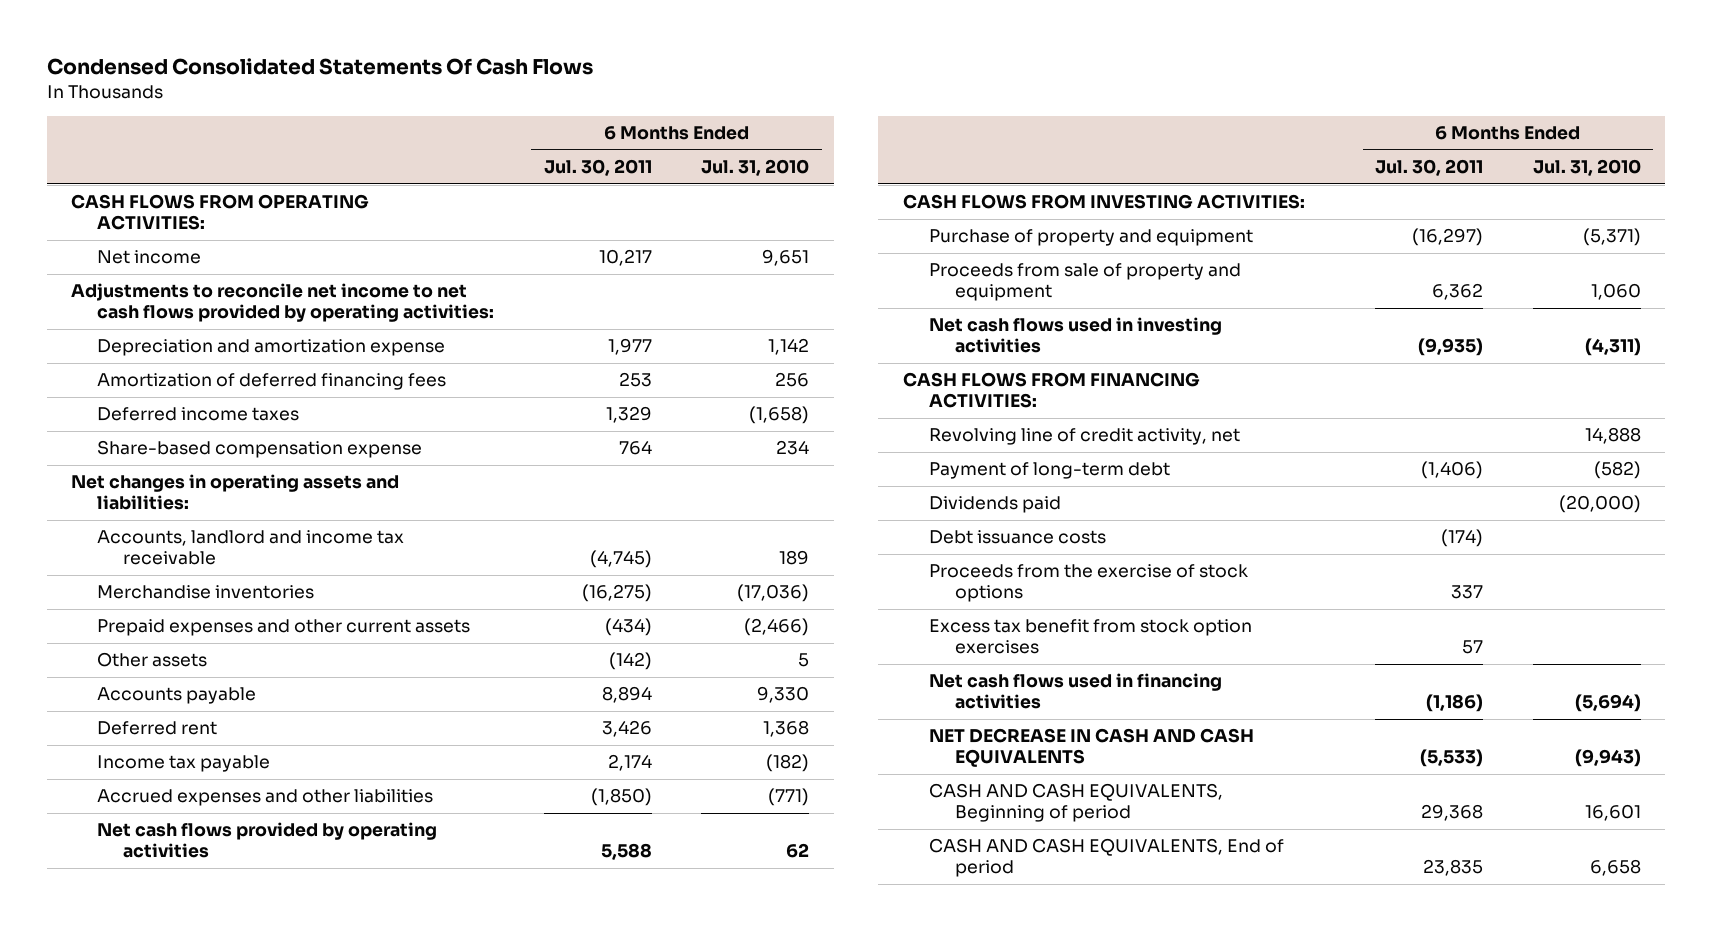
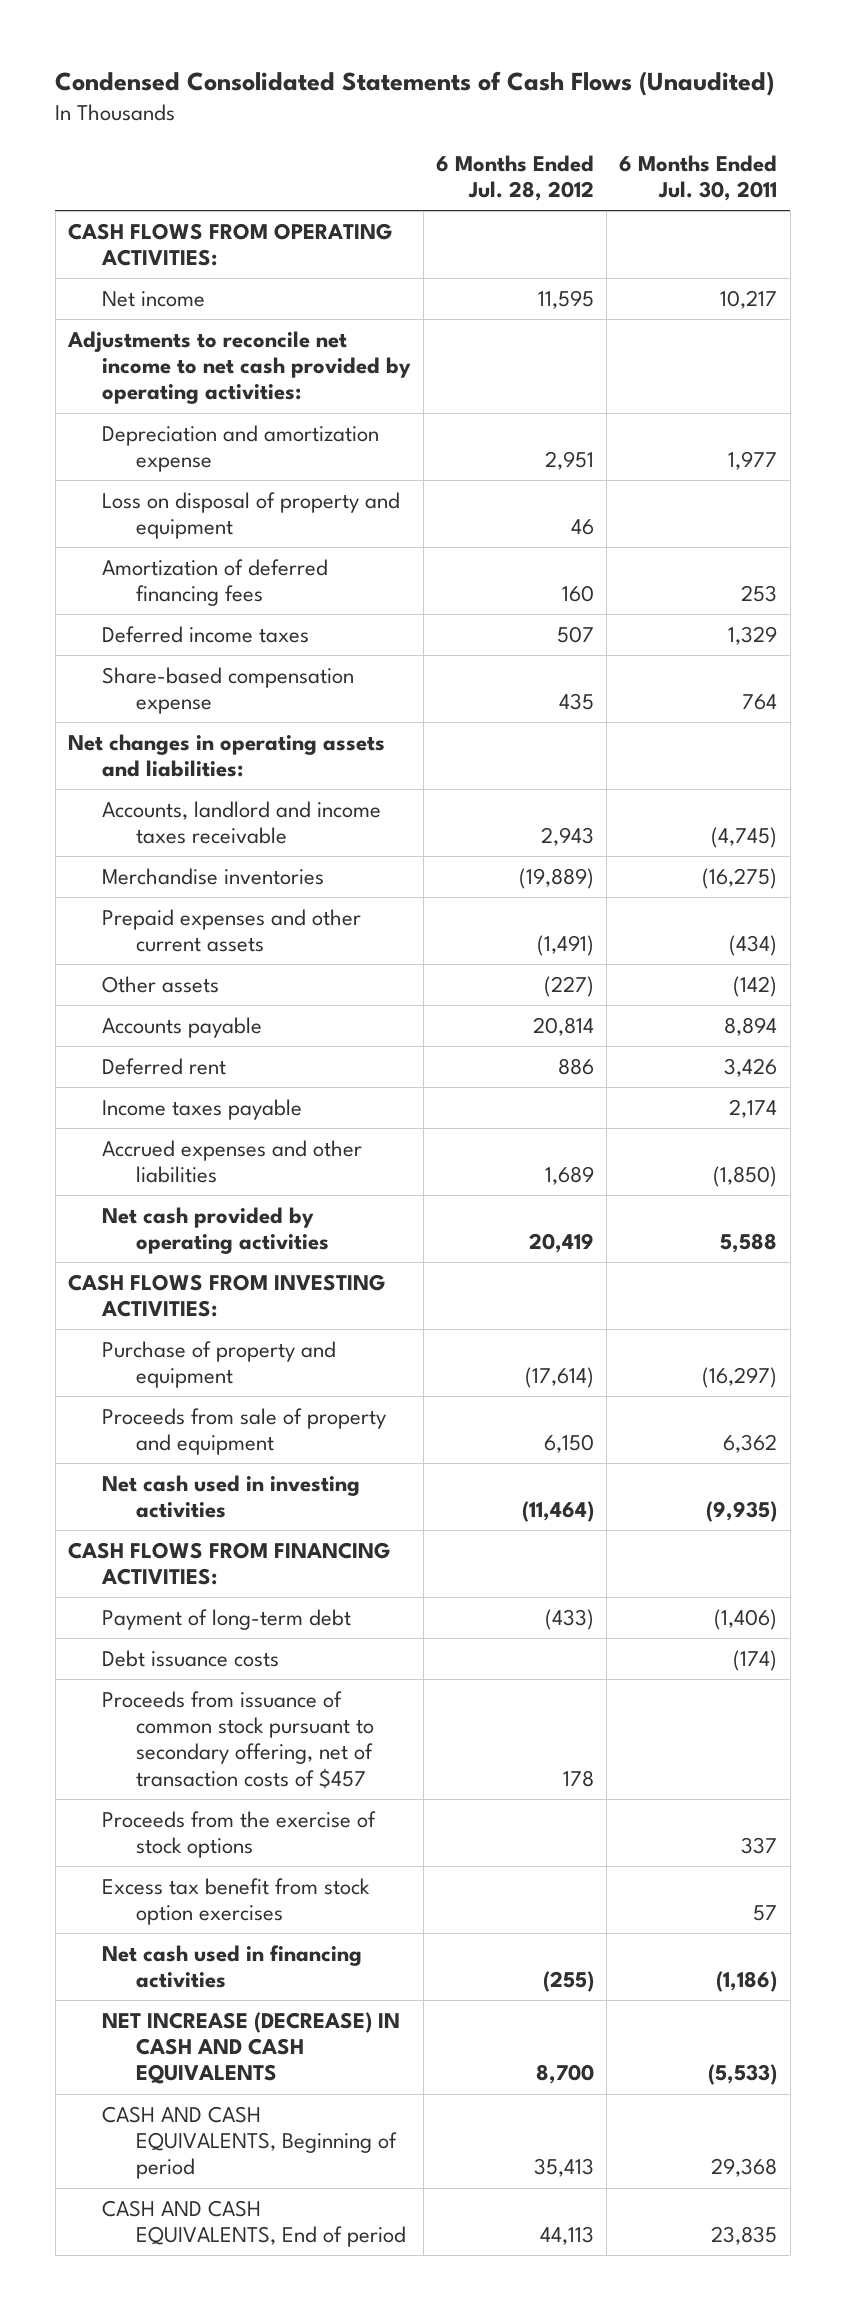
[46,58,593,76] Condensed Consolidated Statements Of Cash Flows -> [55,71,775,97] Condensed Consolidated Statements of Cash Flows (Unaudited)
[701,159,810,177] Jul. 31, 2010 -> none
none -> [436,154,595,202] 6 Months Ended Jul. 28, 2012
[71,283,495,323] Adjustments to reconcile net income to net cash flows provided by operating activities: -> [66,330,411,405] Adjustments to reconcile net income to net cash provided by operating activities:
none -> [101,491,400,540] Loss on disposal of property and equipment
[97,530,405,566] Accounts, landlord and income tax receivable -> [101,800,381,845] Accounts, landlord and income taxes receivable
[97,755,271,773] Income tax payable -> [101,1098,302,1120] Income taxes payable
[97,822,438,859] Net cash flows provided by operating activities -> [101,1206,329,1255] Net cash provided by operating activities
[928,317,1222,354] Net cash flows used in investing activities -> [101,1474,360,1519] Net cash used in investing activities
[928,428,1240,446] Revolving line of credit activity, net -> none
[928,496,1061,514] Dividends paid -> none
none -> [101,1690,374,1789] Proceeds from issuance of common stock pursuant to secondary offering, net of transaction costs of $457
[928,673,1222,710] Net cash flows used in financing activities -> [101,1944,362,1989] Net cash used in financing activities
[928,728,1254,768] NET DECREASE IN CASH AND CASH EQUIVALENTS -> [101,2011,400,2085] NET INCREASE (DECREASE) IN CASH AND CASH EQUIVALENTS

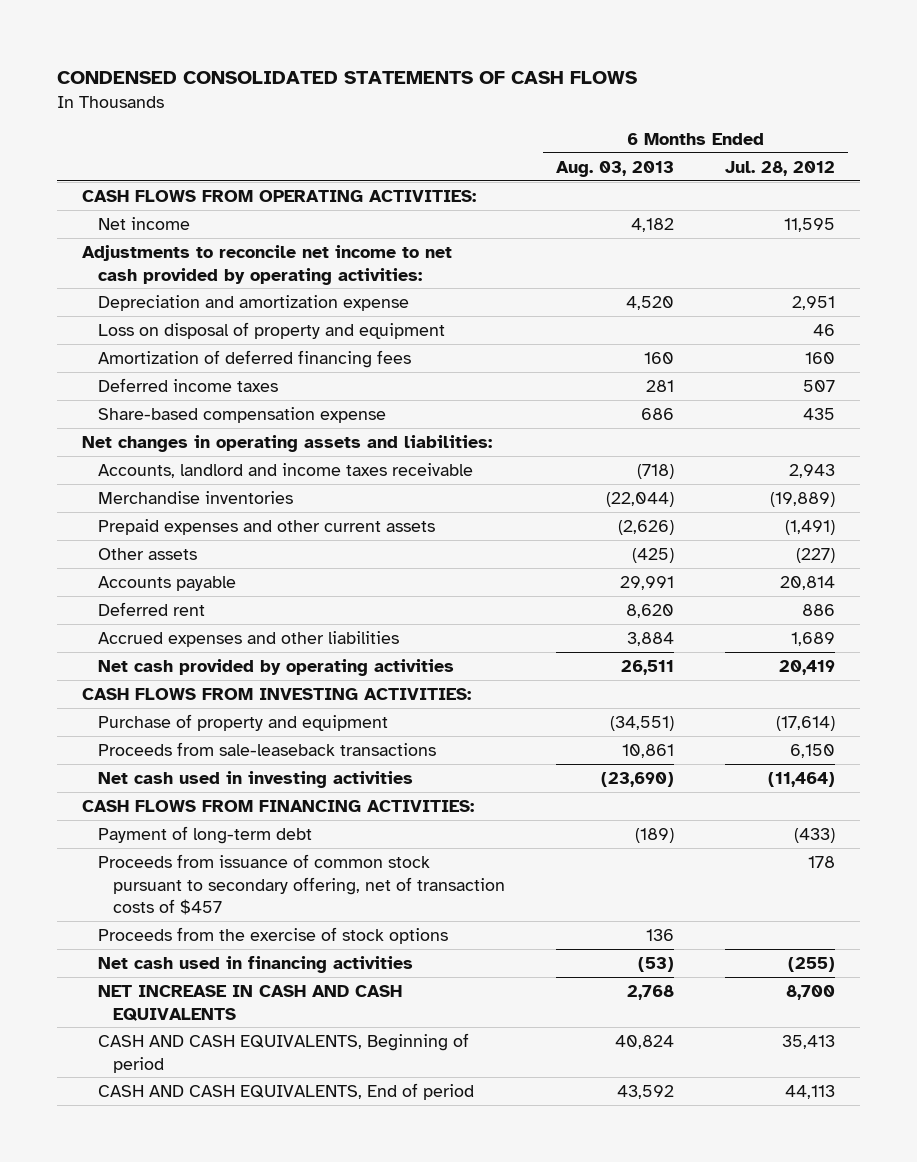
[55,71,775,97] Condensed Consolidated Statements of Cash Flows (Unaudited) -> [56,70,637,84] CONDENSED CONSOLIDATED STATEMENTS OF CASH FLOWS
[619,154,778,202] 6 Months Ended Jul. 30, 2011 -> none
none -> [556,160,675,177] Aug. 03, 2013
[101,1098,302,1120] Income taxes payable -> none
[101,1407,386,1456] Proceeds from sale of property and equipment -> [97,741,436,756] Proceeds from sale-leaseback transactions
[101,1649,279,1667] Debt issuance costs -> none
[101,1877,370,1926] Excess tax benefit from stock option exercises -> none
[101,2011,400,2085] NET INCREASE (DECREASE) IN CASH AND CASH EQUIVALENTS -> [97,984,402,1021] NET INCREASE IN CASH AND CASH EQUIVALENTS

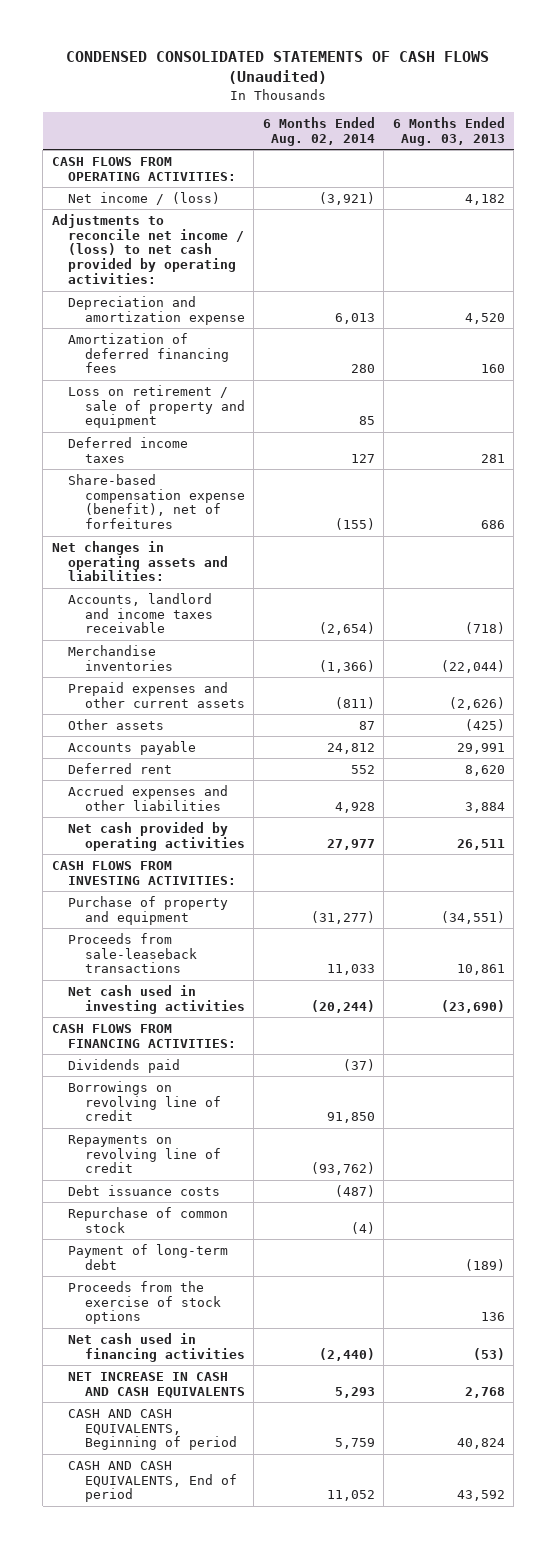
[56,70,637,84] CONDENSED CONSOLIDATED STATEMENTS OF CASH FLOWS -> [66,51,490,85] CONDENSED CONSOLIDATED STATEMENTS OF CASH FLOWS (Unaudited)
[725,160,836,176] Jul. 28, 2012 -> none
none -> [262,117,375,146] 6 Months Ended Aug. 02, 2014
[97,216,190,230] Net income -> [68,191,221,205] Net income / (loss)
[81,244,452,285] Adjustments to reconcile net income to net cash provided by operating activities: -> [51,213,245,285] Adjustments to reconcile net income / (loss) to net cash provided by operating activities:
[97,321,445,339] Loss on disposal of property and equipment -> none
none -> [68,384,245,429] Loss on retirement / sale of property and equipment
[97,406,386,423] Share-based compensation expense -> [68,473,245,530] Share-based compensation expense (benefit), net of forfeitures
none -> [68,1058,181,1073] Dividends paid
none -> [68,1080,221,1122] Borrowings on revolving line of credit
none -> [68,1134,221,1174] Repayments on revolving line of credit
none -> [68,1184,221,1196] Debt issuance costs
none -> [68,1206,229,1233] Repurchase of common stock
[97,853,506,916] Proceeds from issuance of common stock pursuant to secondary offering, net of transaction costs of $457 -> none

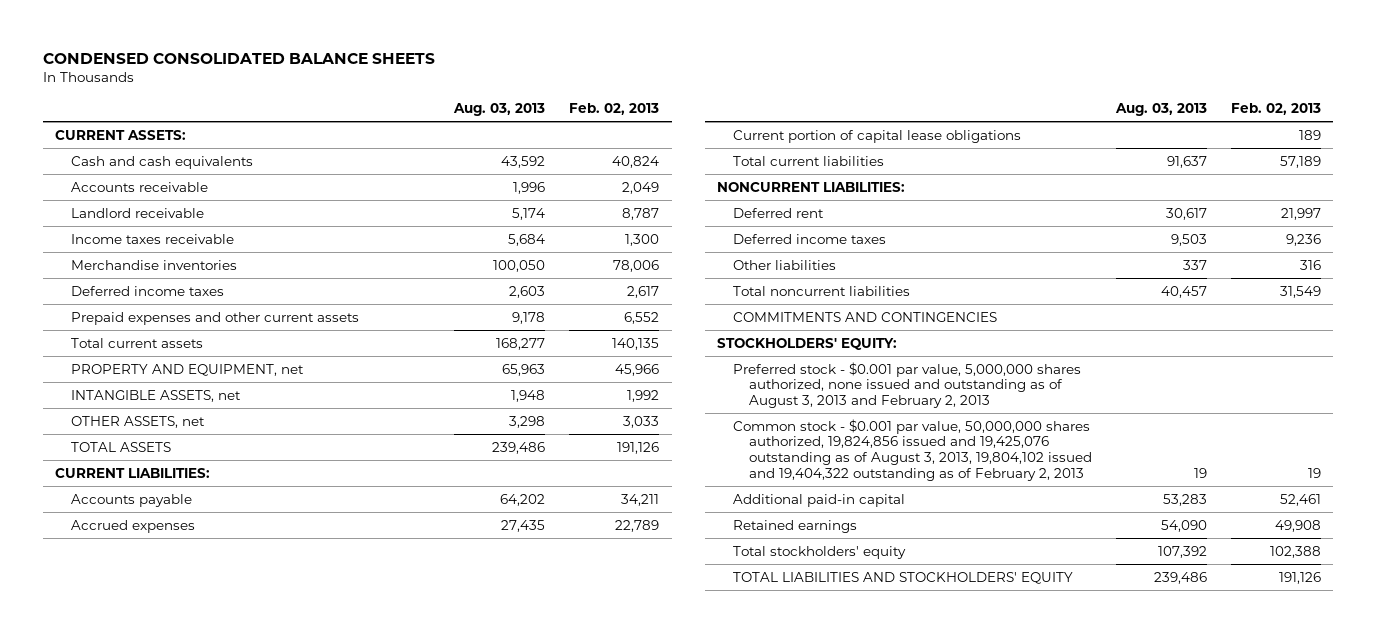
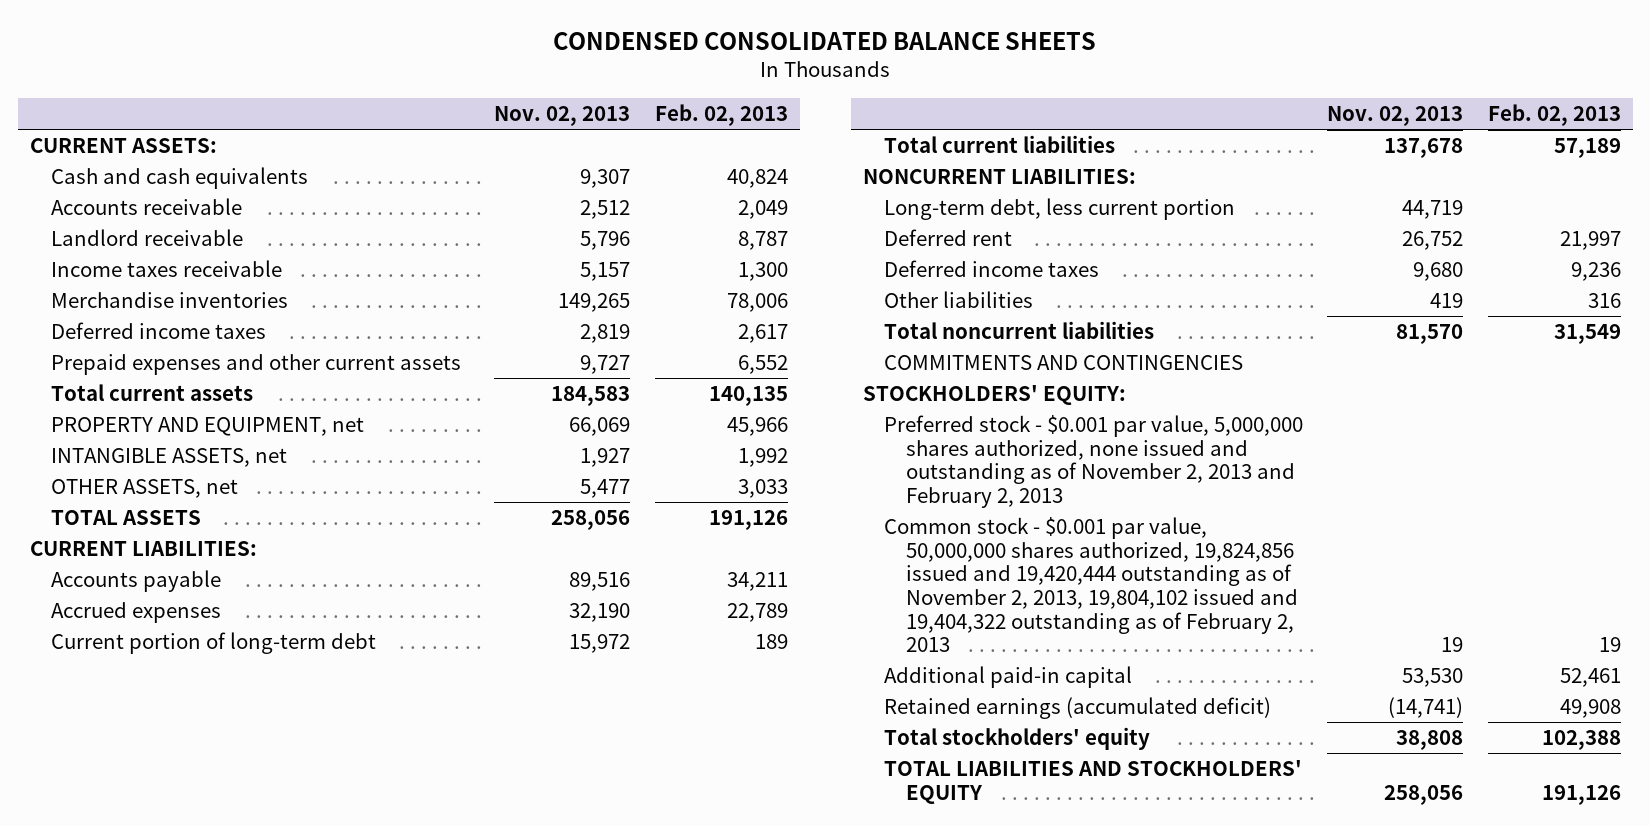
[453,102,546,116] Aug. 03, 2013 -> none
none -> [494,106,631,127] Nov. 02, 2013
[732,129,1021,143] Current portion of capital lease obligations -> [51,632,377,655] Current portion of long-term debt
none -> [884,198,1236,221] Long-term debt, less current portion
[732,361,1081,409] Preferred stock - $0.001 par value, 5,000,000 shares authorized, none issued and outstanding as of August 3, 2013 and February 2, 2013 -> [884,415,1304,509] Preferred stock - $0.001 par value, 5,000,000 shares authorized, none issued and outstanding as of November 2, 2013 and February 2, 2013
[732,418,1092,481] Common stock - $0.001 par value, 50,000,000 shares authorized, 19,824,856 issued and 19,425,076 outstanding as of August 3, 2013, 19,804,102 issued and 19,404,322 outstanding as of February 2, 2013 -> [884,517,1298,653] Common stock - $0.001 par value, 50,000,000 shares authorized, 19,824,856 issued and 19,420,444 outstanding as of November 2, 2013, 19,804,102 issued and 19,404,322 outstanding as of February 2, 2013
[732,519,857,533] Retained earnings -> [884,697,1272,720] Retained earnings (accumulated deficit)

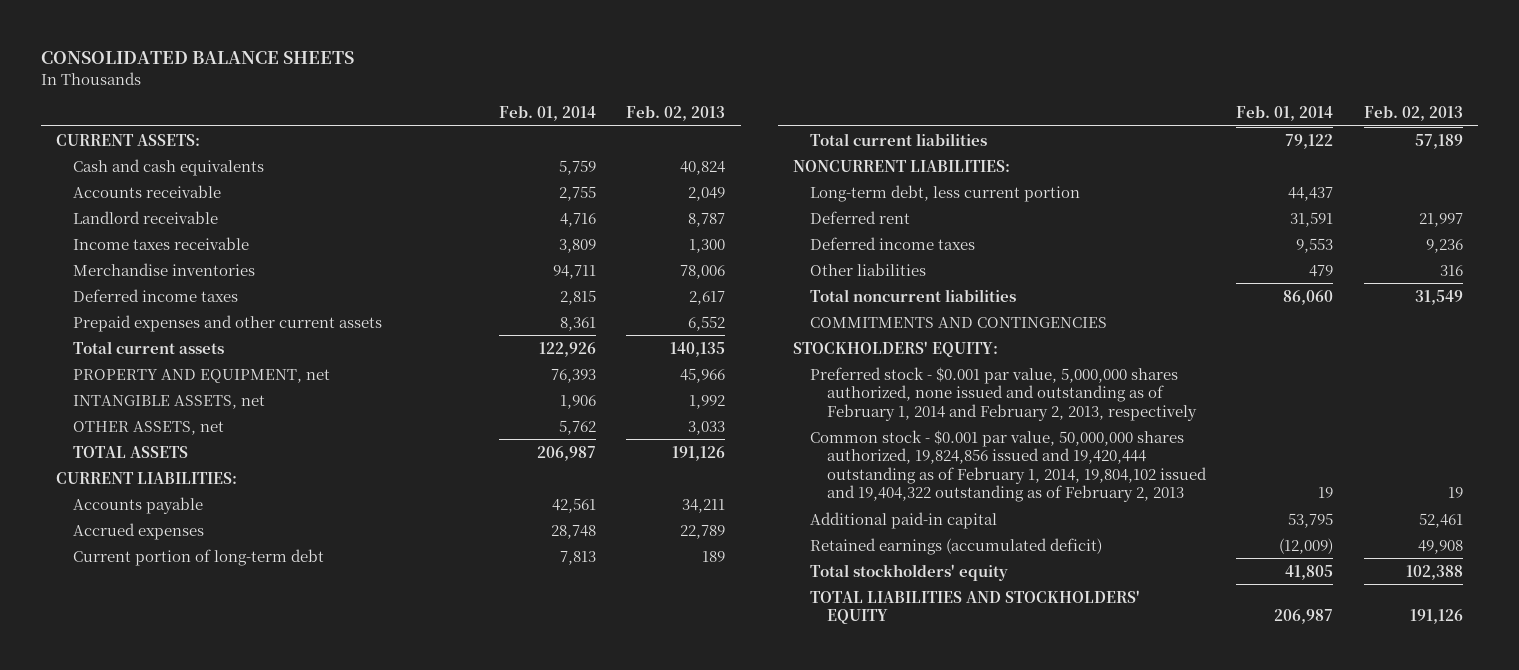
[553,31,1097,50] CONDENSED CONSOLIDATED BALANCE SHEETS -> [41,51,355,65] CONSOLIDATED BALANCE SHEETS
[494,106,631,127] Nov. 02, 2013 -> none
none -> [498,106,596,122] Feb. 01, 2014
[884,415,1304,509] Preferred stock - $0.001 par value, 5,000,000 shares authorized, none issued and outstanding as of November 2, 2013 and February 2, 2013 -> [810,366,1197,421] Preferred stock - $0.001 par value, 5,000,000 shares authorized, none issued and outstanding as of February 1, 2014 and February 2, 2013, respectively
[884,517,1298,653] Common stock - $0.001 par value, 50,000,000 shares authorized, 19,824,856 issued and 19,420,444 outstanding as of November 2, 2013, 19,804,102 issued and 19,404,322 outstanding as of February 2, 2013 -> [810,429,1207,503] Common stock - $0.001 par value, 50,000,000 shares authorized, 19,824,856 issued and 19,420,444 outstanding as of February 1, 2014, 19,804,102 issued and 19,404,322 outstanding as of February 2, 2013

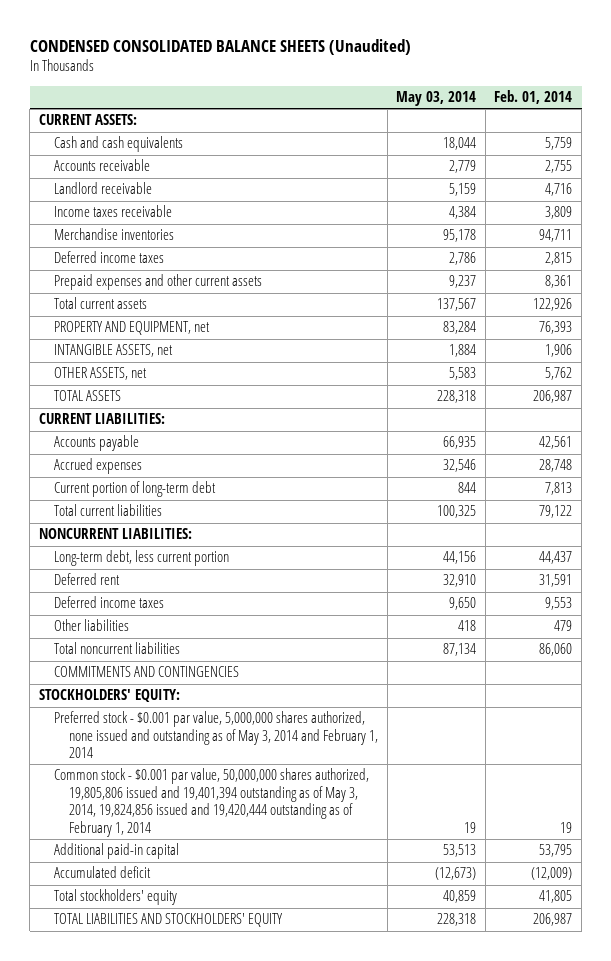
[41,51,355,65] CONSOLIDATED BALANCE SHEETS -> [29,39,411,56] CONDENSED CONSOLIDATED BALANCE SHEETS (Unaudited)
[626,106,726,122] Feb. 02, 2013 -> none
none -> [396,91,477,107] May 03, 2014
[810,366,1197,421] Preferred stock - $0.001 par value, 5,000,000 shares authorized, none issued and outstanding as of February 1, 2014 and February 2, 2013, respectively -> [54,711,379,759] Preferred stock - $0.001 par value, 5,000,000 shares authorized, none issued and outstanding as of May 3, 2014 and February 1, 2014
[810,429,1207,503] Common stock - $0.001 par value, 50,000,000 shares authorized, 19,824,856 issued and 19,420,444 outstanding as of February 1, 2014, 19,804,102 issued and 19,404,322 outstanding as of February 2, 2013 -> [54,768,370,837] Common stock - $0.001 par value, 50,000,000 shares authorized, 19,805,806 issued and 19,401,394 outstanding as of May 3, 2014, 19,824,856 issued and 19,420,444 outstanding as of February 1, 2014
[810,537,1103,555] Retained earnings (accumulated deficit) -> [54,866,152,879] Accumulated deficit

